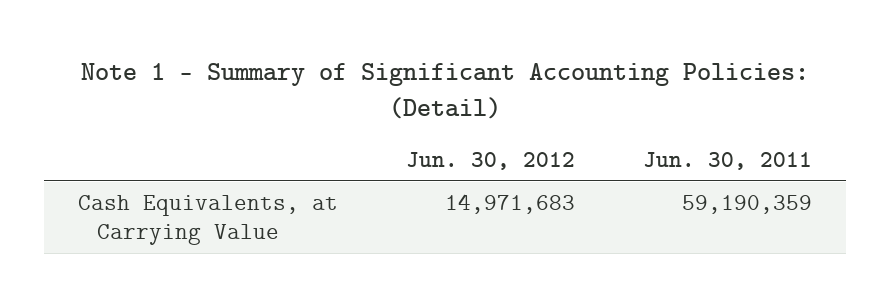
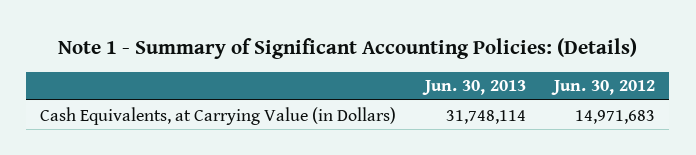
[80,63,809,120] Note 1 - Summary of Significant Accounting Policies: (Detail) -> [57,37,637,59] Note 1 - Summary of Significant Accounting Policies: (Details)
[642,152,812,171] Jun. 30, 2011 -> none
none -> [421,80,526,96] Jun. 30, 2013
[77,194,338,246] Cash Equivalents, at Carrying Value -> [40,106,397,125] Cash Equivalents, at Carrying Value (in Dollars)

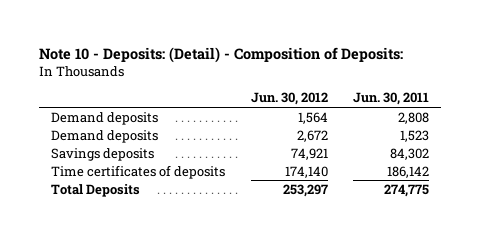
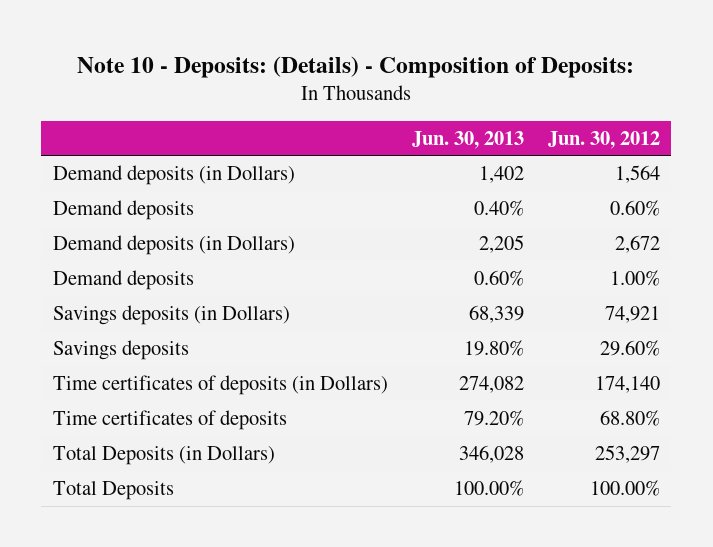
[38,46,403,63] Note 10 - Deposits: (Detail) - Composition of Deposits: -> [77,55,635,78] Note 10 - Deposits: (Details) - Composition of Deposits:
[352,92,429,106] Jun. 30, 2011 -> none
none -> [411,130,524,149] Jun. 30, 2013
none -> [53,165,296,186] Demand deposits (in Dollars)
[297,111,328,124] 1,564 -> [609,200,660,217] 0.60%
none -> [53,235,296,256] Demand deposits (in Dollars)
[296,129,328,142] 2,672 -> [609,270,660,287] 1.00%
none -> [53,305,291,326] Savings deposits (in Dollars)
[290,147,328,160] 74,921 -> [599,340,660,357] 29.60%
none -> [53,375,389,396] Time certificates of deposits (in Dollars)
[284,165,328,178] 174,140 -> [599,410,660,427] 68.80%
none -> [53,446,276,466] Total Deposits (in Dollars)
[282,183,328,197] 253,297 -> [589,480,660,497] 100.00%

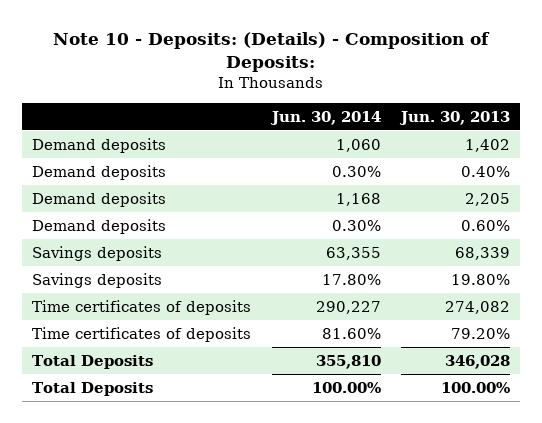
[547,130,660,149] Jun. 30, 2012 -> none
none -> [269,110,381,125] Jun. 30, 2014
[53,165,296,186] Demand deposits (in Dollars) -> [32,137,167,153] Demand deposits
[53,235,296,256] Demand deposits (in Dollars) -> [32,191,167,207] Demand deposits
[53,305,291,326] Savings deposits (in Dollars) -> [32,245,163,261] Savings deposits
[53,375,389,396] Time certificates of deposits (in Dollars) -> [32,299,252,315] Time certificates of deposits
[53,446,276,466] Total Deposits (in Dollars) -> [32,354,154,369] Total Deposits

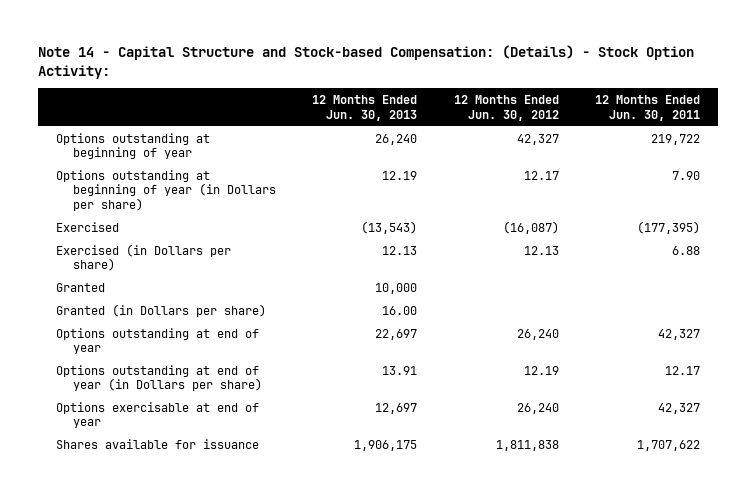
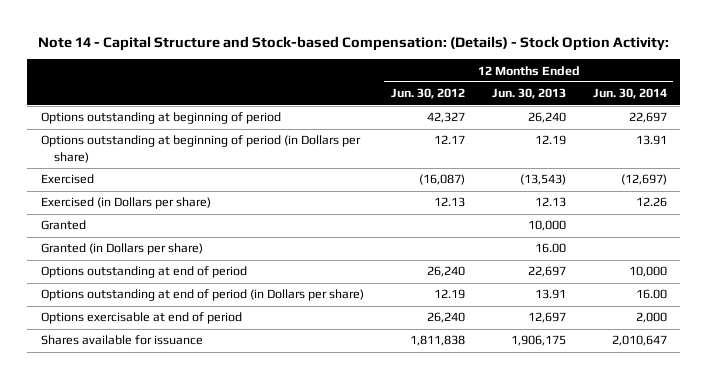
[595,95,701,121] 12 Months Ended Jun. 30, 2011 -> none
none -> [592,88,667,100] Jun. 30, 2014
[56,132,211,160] Options outstanding at beginning of year -> [40,112,281,125] Options outstanding at beginning of period
[56,169,276,212] Options outstanding at beginning of year (in Dollars per share) -> [40,135,361,163] Options outstanding at beginning of period (in Dollars per share)
[56,327,260,355] Options outstanding at end of year -> [40,266,247,279] Options outstanding at end of period
[56,364,262,392] Options outstanding at end of year (in Dollars per share) -> [40,289,364,302] Options outstanding at end of period (in Dollars per share)
[56,401,260,429] Options exercisable at end of year -> [40,312,242,325] Options exercisable at end of period

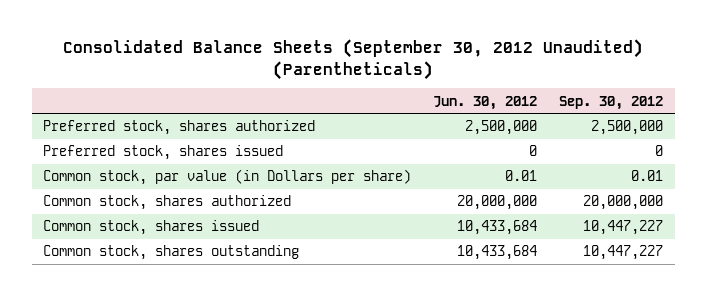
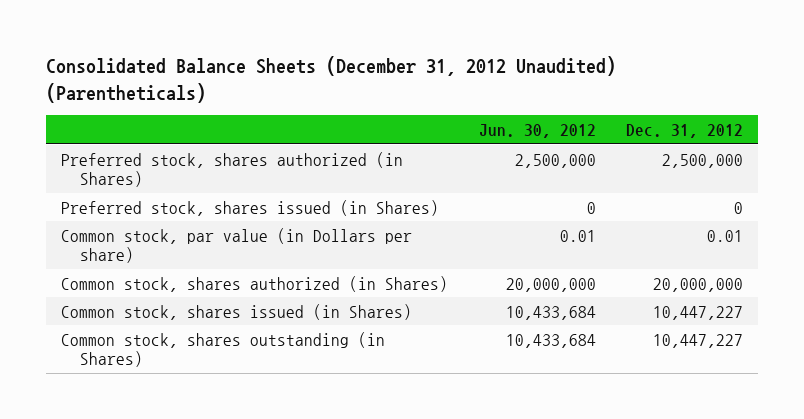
[63,39,644,80] Consolidated Balance Sheets (September 30, 2012 Unaudited) (Parentheticals) -> [46,56,617,103] Consolidated Balance Sheets (December 31, 2012 Unaudited) (Parentheticals)
[559,95,664,110] Sep. 30, 2012 -> none
none -> [626,123,744,138] Dec. 31, 2012
[42,120,315,136] Preferred stock, shares authorized -> [61,151,404,188] Preferred stock, shares authorized (in Shares)
[42,145,283,161] Preferred stock, shares issued -> [61,199,440,216] Preferred stock, shares issued (in Shares)
[42,195,291,211] Common stock, shares authorized -> [61,275,449,292] Common stock, shares authorized (in Shares)
[42,220,259,236] Common stock, shares issued -> [61,303,413,320] Common stock, shares issued (in Shares)
[42,245,299,261] Common stock, shares outstanding -> [61,331,386,368] Common stock, shares outstanding (in Shares)

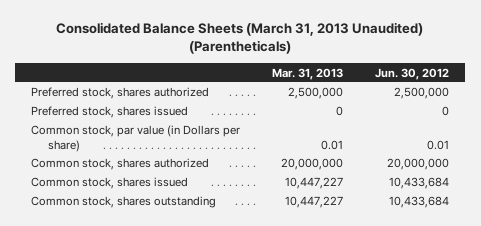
[46,56,617,103] Consolidated Balance Sheets (December 31, 2012 Unaudited) (Parentheticals) -> [56,22,424,55] Consolidated Balance Sheets (March 31, 2013 Unaudited) (Parentheticals)
[626,123,744,138] Dec. 31, 2012 -> none
none -> [272,67,344,80] Mar. 31, 2013
[61,151,404,188] Preferred stock, shares authorized (in Shares) -> [31,87,210,100] Preferred stock, shares authorized
[61,199,440,216] Preferred stock, shares issued (in Shares) -> [31,106,189,119] Preferred stock, shares issued
[61,275,449,292] Common stock, shares authorized (in Shares) -> [31,158,210,171] Common stock, shares authorized
[61,303,413,320] Common stock, shares issued (in Shares) -> [31,177,189,190] Common stock, shares issued
[61,331,386,368] Common stock, shares outstanding (in Shares) -> [31,196,217,209] Common stock, shares outstanding

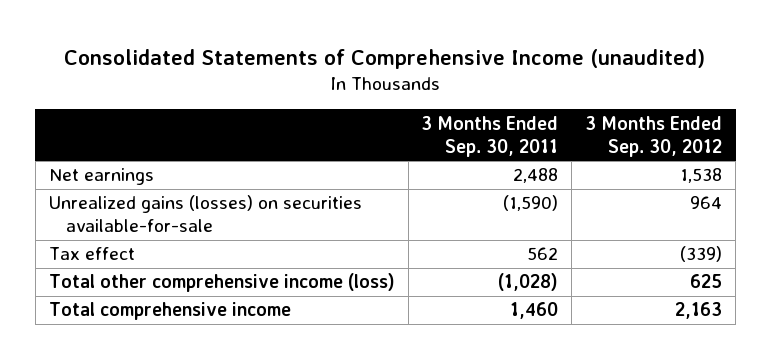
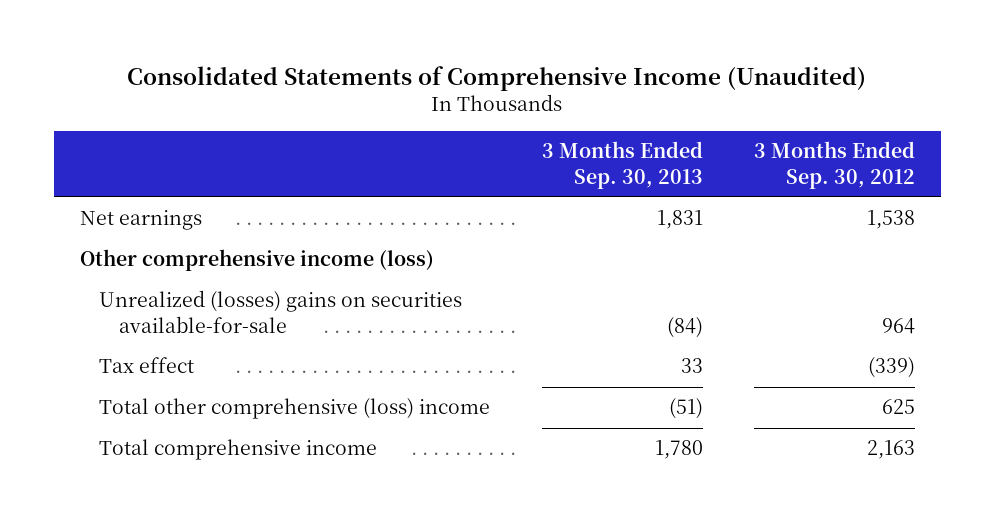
[64,48,706,69] Consolidated Statements of Comprehensive Income (unaudited) -> [127,65,867,91] Consolidated Statements of Comprehensive Income (Unaudited)
[421,115,559,157] 3 Months Ended Sep. 30, 2011 -> none
none -> [541,141,703,189] 3 Months Ended Sep. 30, 2013
none -> [79,249,434,272] Other comprehensive income (loss)
[48,195,362,233] Unrealized gains (losses) on securities available-for-sale -> [99,290,463,333] Unrealized (losses) gains on securities available-for-sale
[48,273,395,293] Total other comprehensive income (loss) -> [99,398,491,420] Total other comprehensive (loss) income

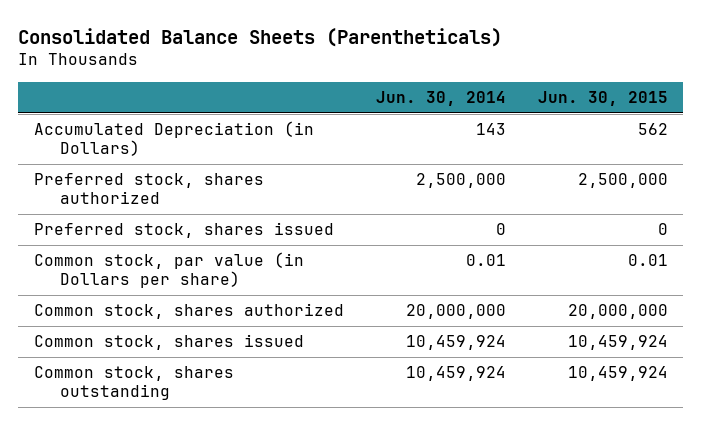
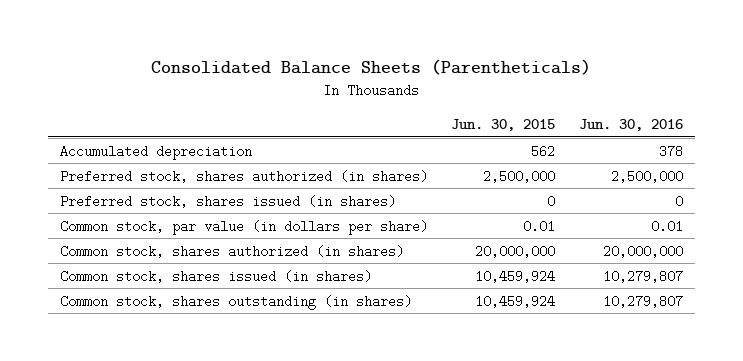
[375,91,506,107] Jun. 30, 2014 -> none
none -> [578,118,683,131] Jun. 30, 2016
[34,121,315,157] Accumulated Depreciation (in Dollars) -> [59,144,252,160] Accumulated depreciation
[34,173,265,205] Preferred stock, shares authorized -> [59,169,428,183] Preferred stock, shares authorized (in shares)
[34,222,335,239] Preferred stock, shares issued -> [59,194,396,208] Preferred stock, shares issued (in shares)
[34,252,305,289] Common stock, par value (in Dollars per share) -> [59,219,428,235] Common stock, par value (in dollars per share)
[34,303,345,320] Common stock, shares authorized -> [59,244,404,258] Common stock, shares authorized (in shares)
[34,334,305,351] Common stock, shares issued -> [59,269,372,283] Common stock, shares issued (in shares)
[34,366,235,401] Common stock, shares outstanding -> [59,294,412,310] Common stock, shares outstanding (in shares)

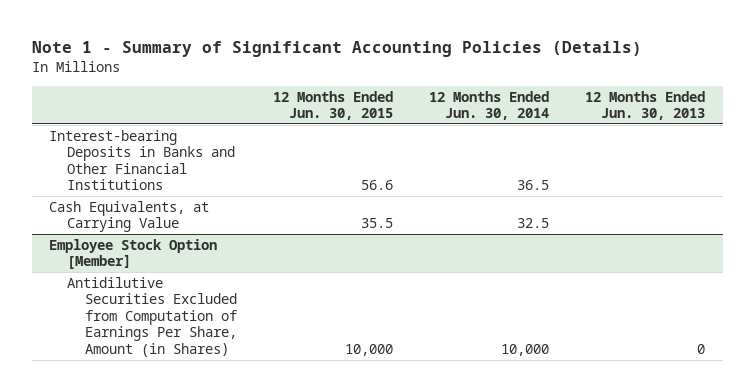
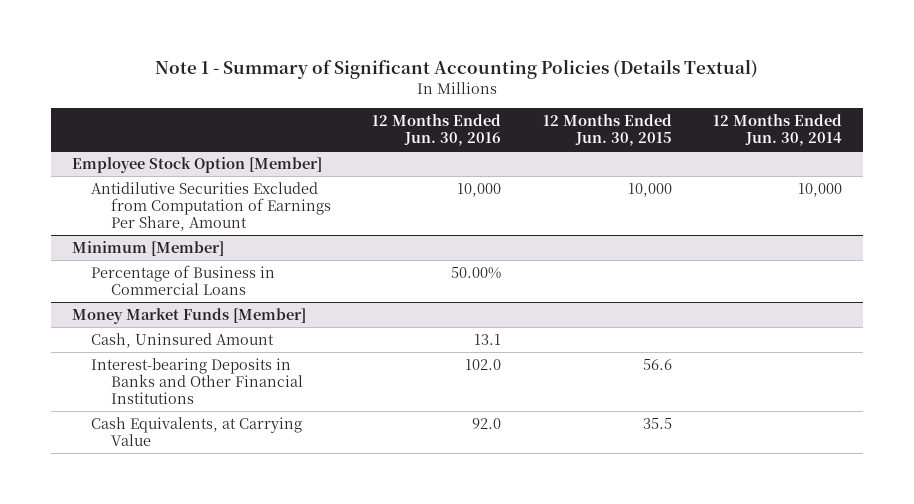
[31,41,642,58] Note 1 - Summary of Significant Accounting Policies (Details) -> [154,58,758,79] Note 1 - Summary of Significant Accounting Policies (Details Textual)
[584,90,705,121] 12 Months Ended Jun. 30, 2013 -> none
none -> [372,114,502,147] 12 Months Ended Jun. 30, 2016
[49,129,236,191] Interest-bearing Deposits in Banks and Other Financial Institutions -> none
[49,200,210,233] Cash Equivalents, at Carrying Value -> none
[67,276,238,357] Antidilutive Securities Excluded from Computation of Earnings Per Share, Amount (in Shares) -> [91,181,331,231] Antidilutive Securities Excluded from Computation of Earnings Per Share, Amount
none -> [71,240,224,256] Minimum [Member]
none -> [91,264,276,295] Percentage of Business in Commercial Loans
none -> [71,307,306,324] Money Market Funds [Member]
none -> [91,332,275,348] Cash, Uninsured Amount
none -> [91,357,303,404] Interest-bearing Deposits in Banks and Other Financial Institutions
none -> [91,416,303,446] Cash Equivalents, at Carrying Value

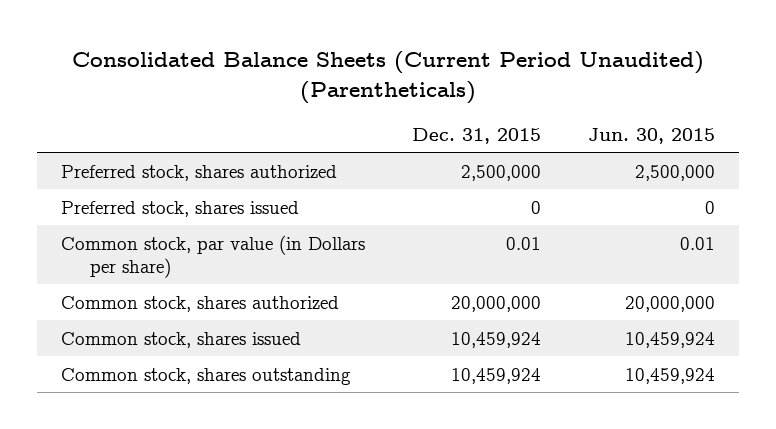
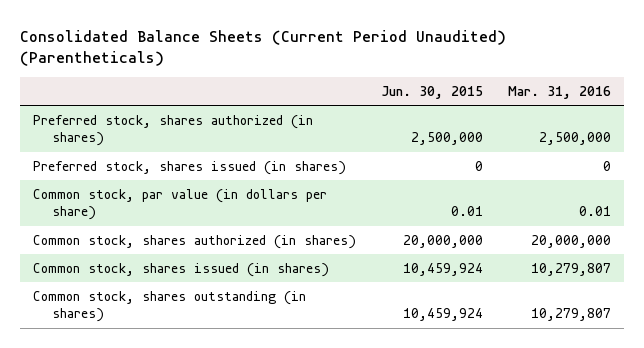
[411,127,541,144] Dec. 31, 2015 -> none
none -> [508,85,612,99] Mar. 31, 2016
[60,164,337,181] Preferred stock, shares authorized -> [32,114,313,147] Preferred stock, shares authorized (in shares)
[60,200,299,217] Preferred stock, shares issued -> [32,160,346,175] Preferred stock, shares issued (in shares)
[60,234,365,279] Common stock, par value (in Dollars per share) -> [32,188,327,221] Common stock, par value (in dollars per share)
[60,295,339,312] Common stock, shares authorized -> [32,234,356,249] Common stock, shares authorized (in shares)
[60,331,301,348] Common stock, shares issued -> [32,262,329,277] Common stock, shares issued (in shares)
[60,367,351,385] Common stock, shares outstanding -> [32,290,306,323] Common stock, shares outstanding (in shares)

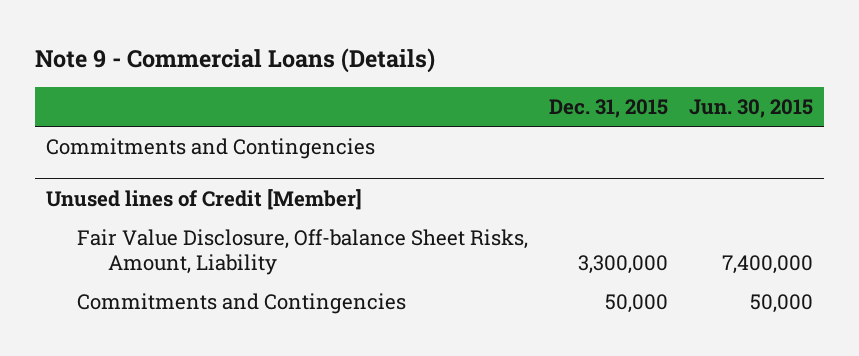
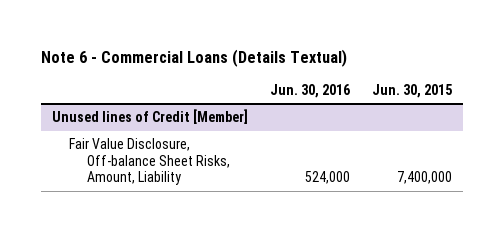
[35,47,436,73] Note 9 - Commercial Loans (Details) -> [41,48,348,67] Note 6 - Commercial Loans (Details Textual)
[548,98,668,118] Dec. 31, 2015 -> none
none -> [269,83,350,98] Jun. 30, 2016
[45,137,375,159] Commitments and Contingencies -> none
[76,292,406,314] Commitments and Contingencies -> none

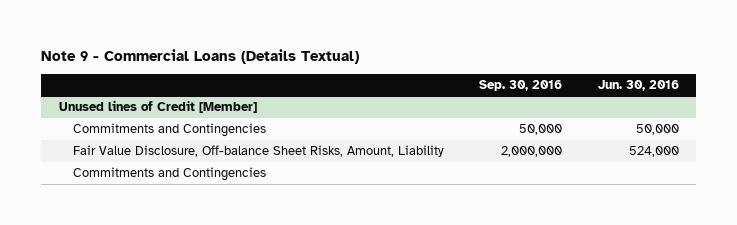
[41,48,348,67] Note 6 - Commercial Loans (Details Textual) -> [41,49,360,65] Note 9 - Commercial Loans (Details Textual)
[371,83,452,98] Jun. 30, 2015 -> none
none -> [479,80,563,92] Sep. 30, 2016
none -> [73,123,267,138] Commitments and Contingencies
none -> [73,167,267,182] Commitments and Contingencies

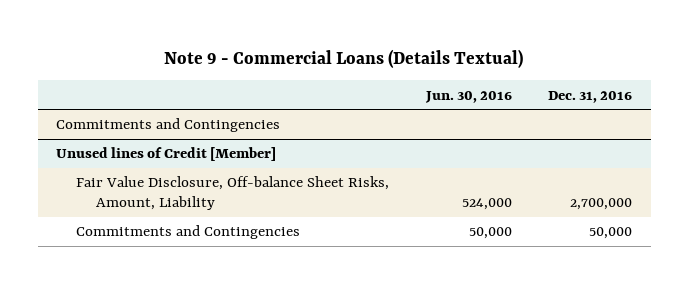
[479,80,563,92] Sep. 30, 2016 -> none
none -> [548,90,633,103] Dec. 31, 2016
none -> [55,118,280,133] Commitments and Contingencies
[73,167,267,182] Commitments and Contingencies -> none
[73,123,267,138] Commitments and Contingencies -> [75,225,300,240] Commitments and Contingencies

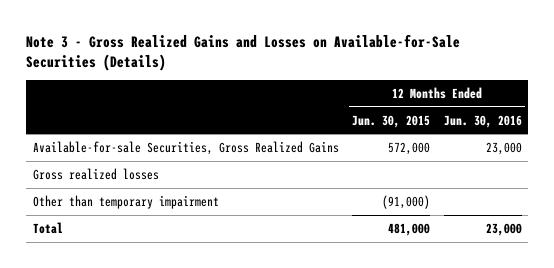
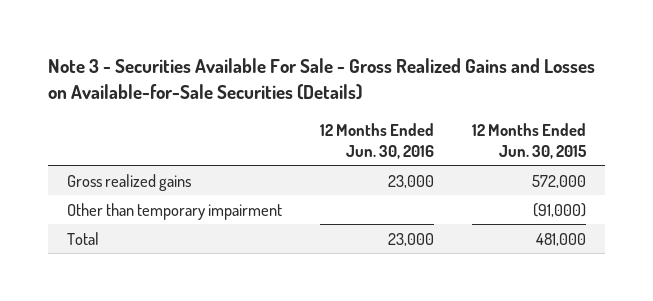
[26,33,461,72] Note 3 - Gross Realized Gains and Losses on Available-for-Sale Securities (Details) -> [47,58,595,101] Note 3 - Securities Available For Sale - Gross Realized Gains and Losses on Available-for-Sale Securities (Details)
[32,167,159,180] Gross realized losses -> none
[32,140,339,155] Available-for-sale Securities, Gross Realized Gains -> [66,173,191,191] Gross realized gains

